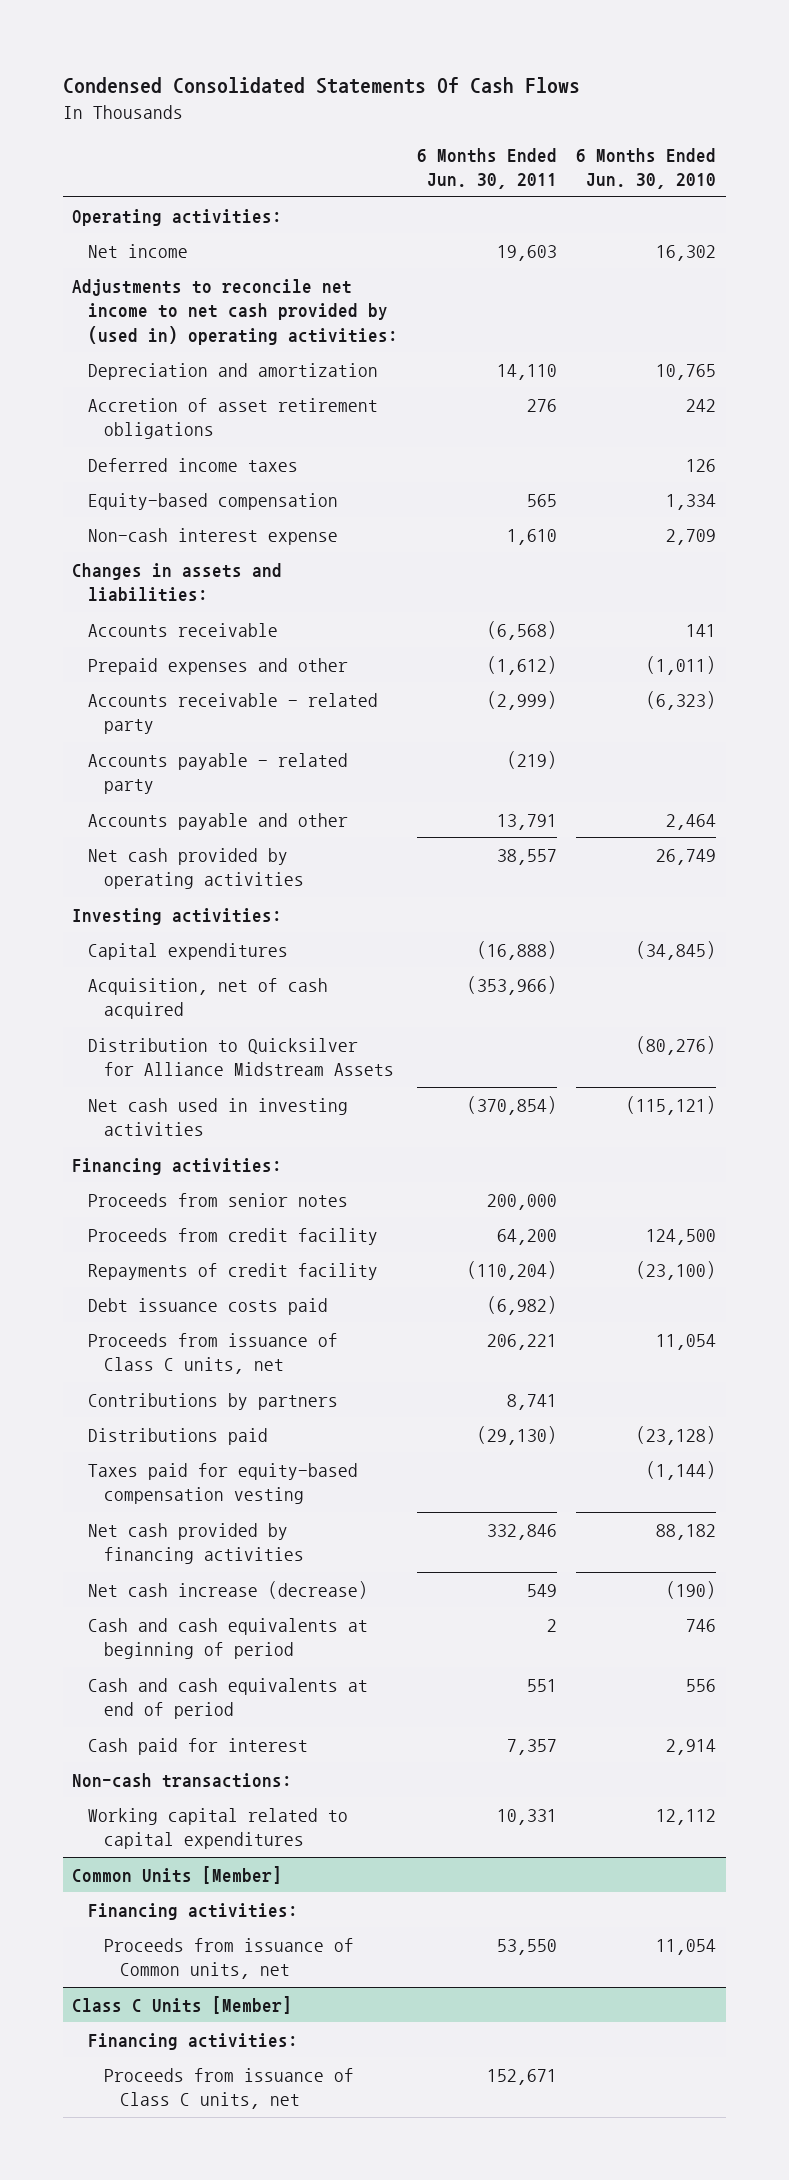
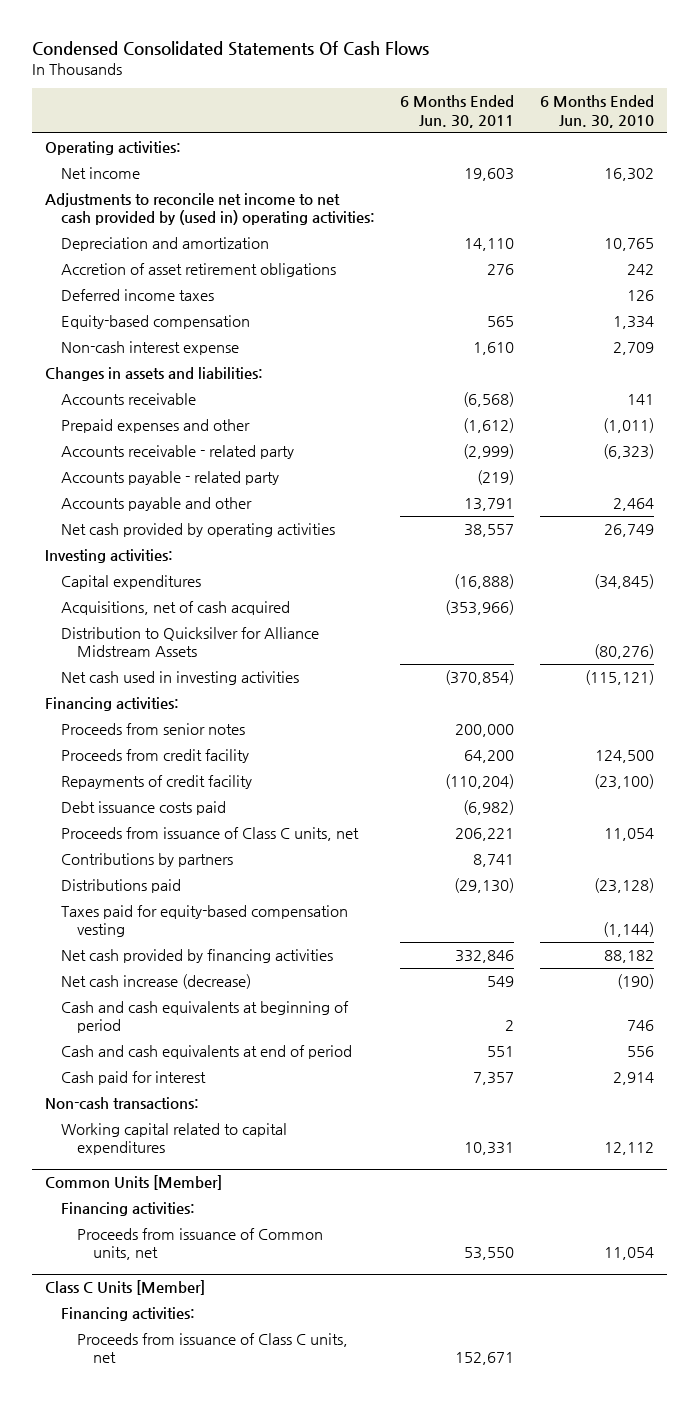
[87,977,328,1020] Acquisition, net of cash acquired -> [60,601,290,616] Acquisitions, net of cash acquired

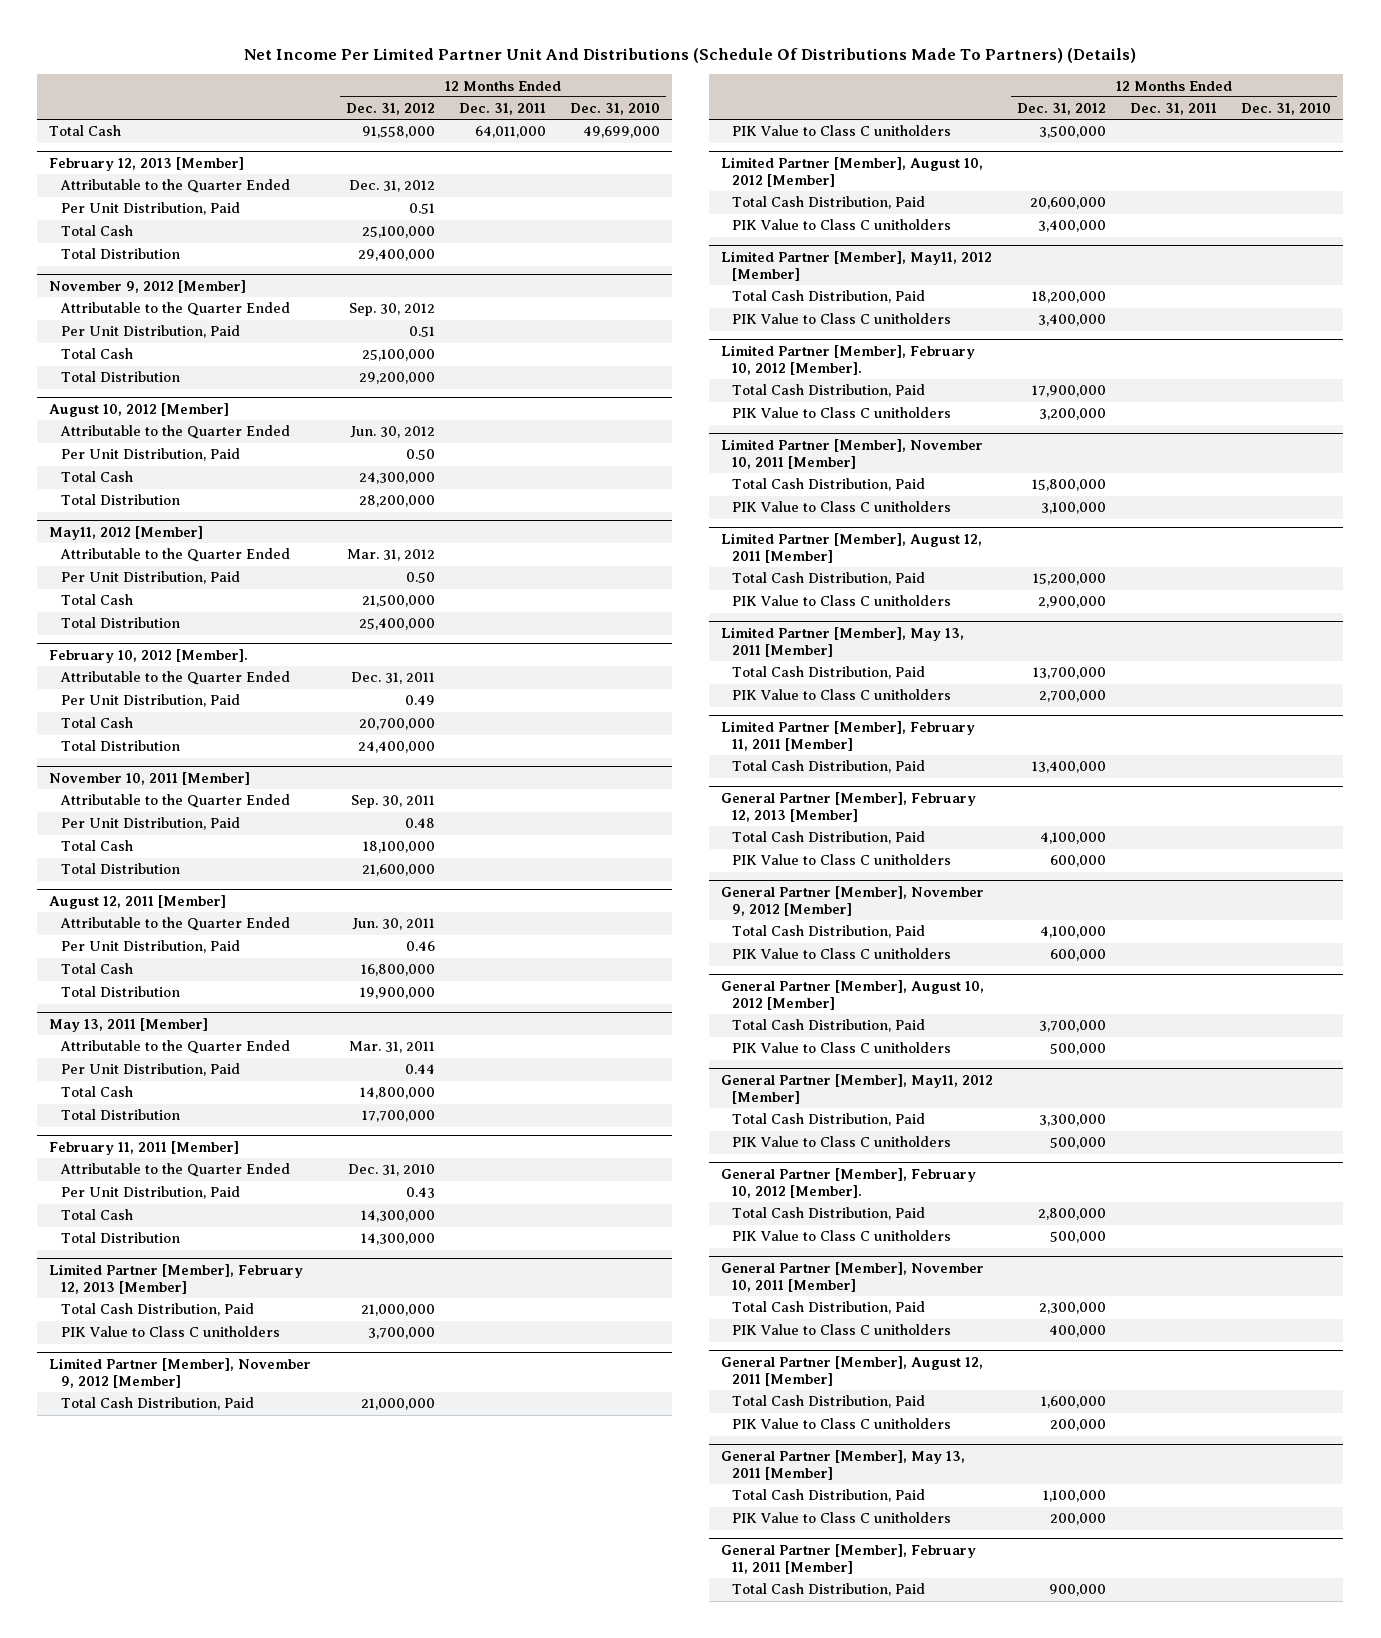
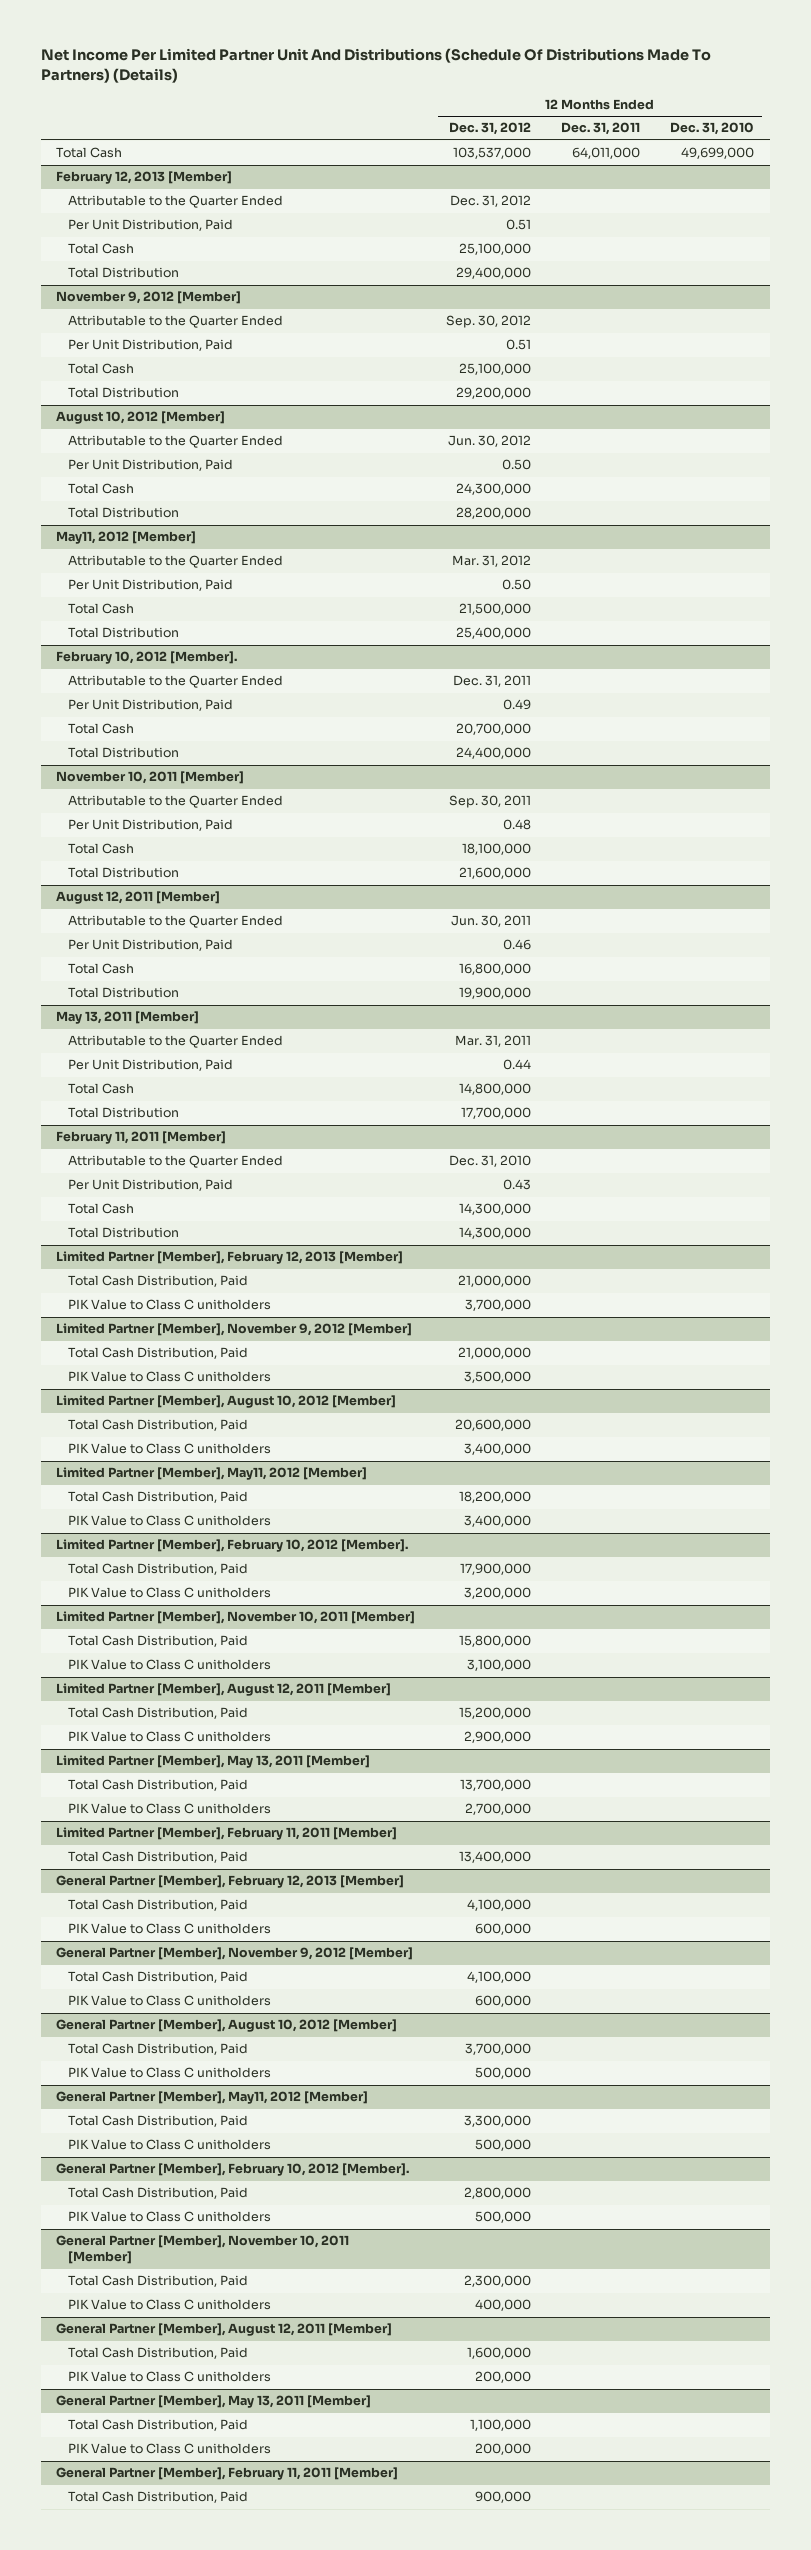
[361,126,435,139] 91,558,000 -> [452,147,531,160] 103,537,000

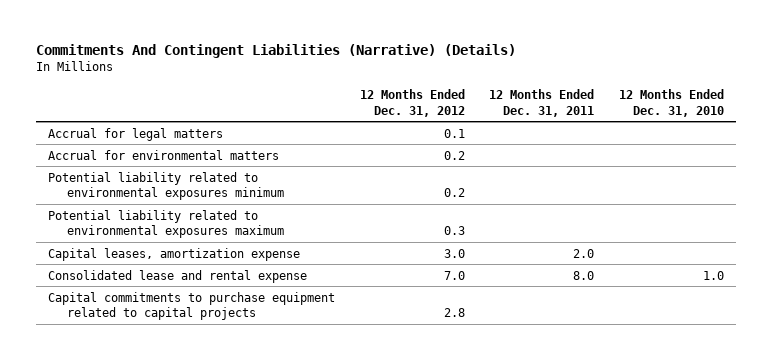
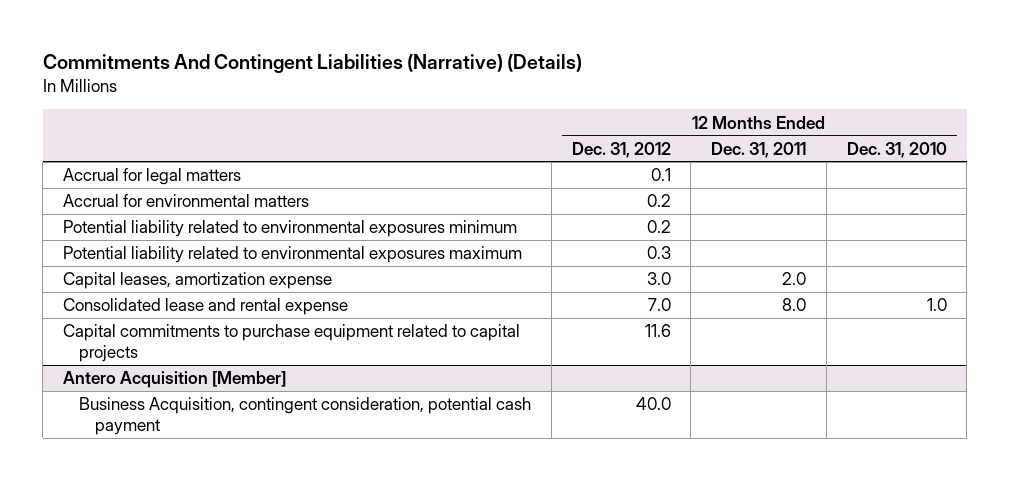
[443,308,465,318] 2.8 -> [644,324,671,338] 11.6
none -> [63,371,287,389] Antero Acquisition [Member]
none -> [79,397,532,435] Business Acquisition, contingent consideration, potential cash payment

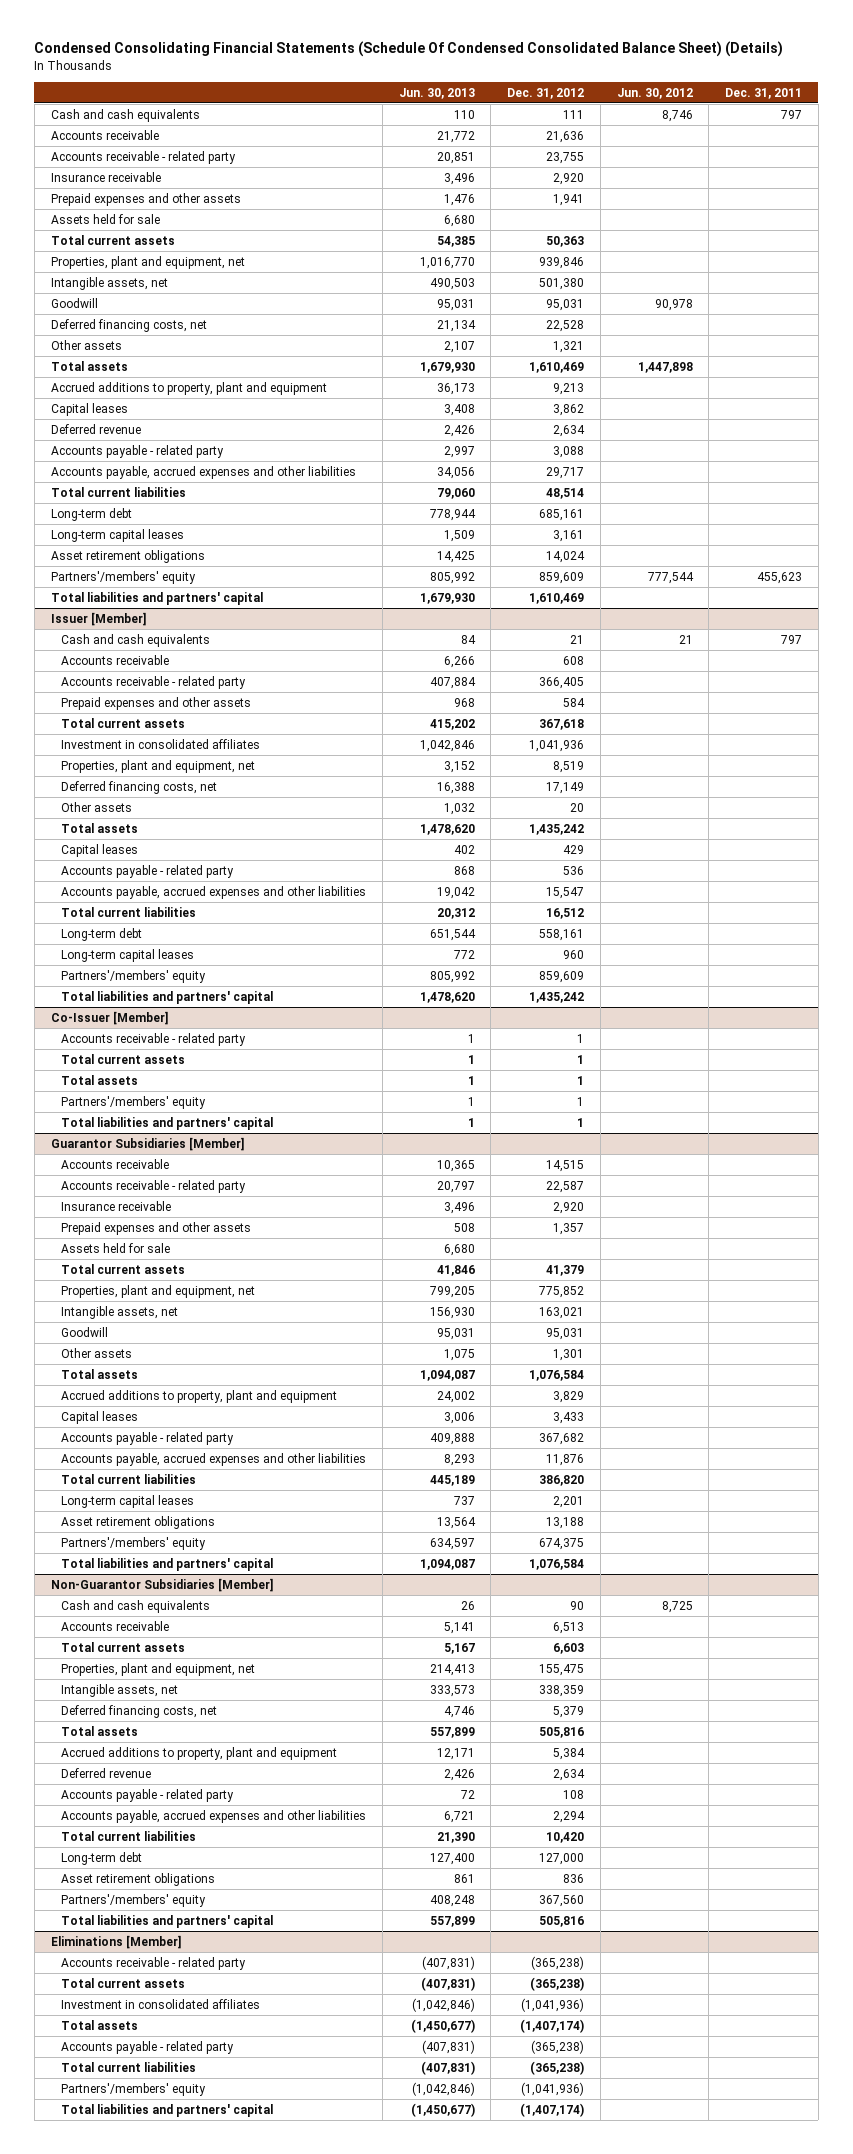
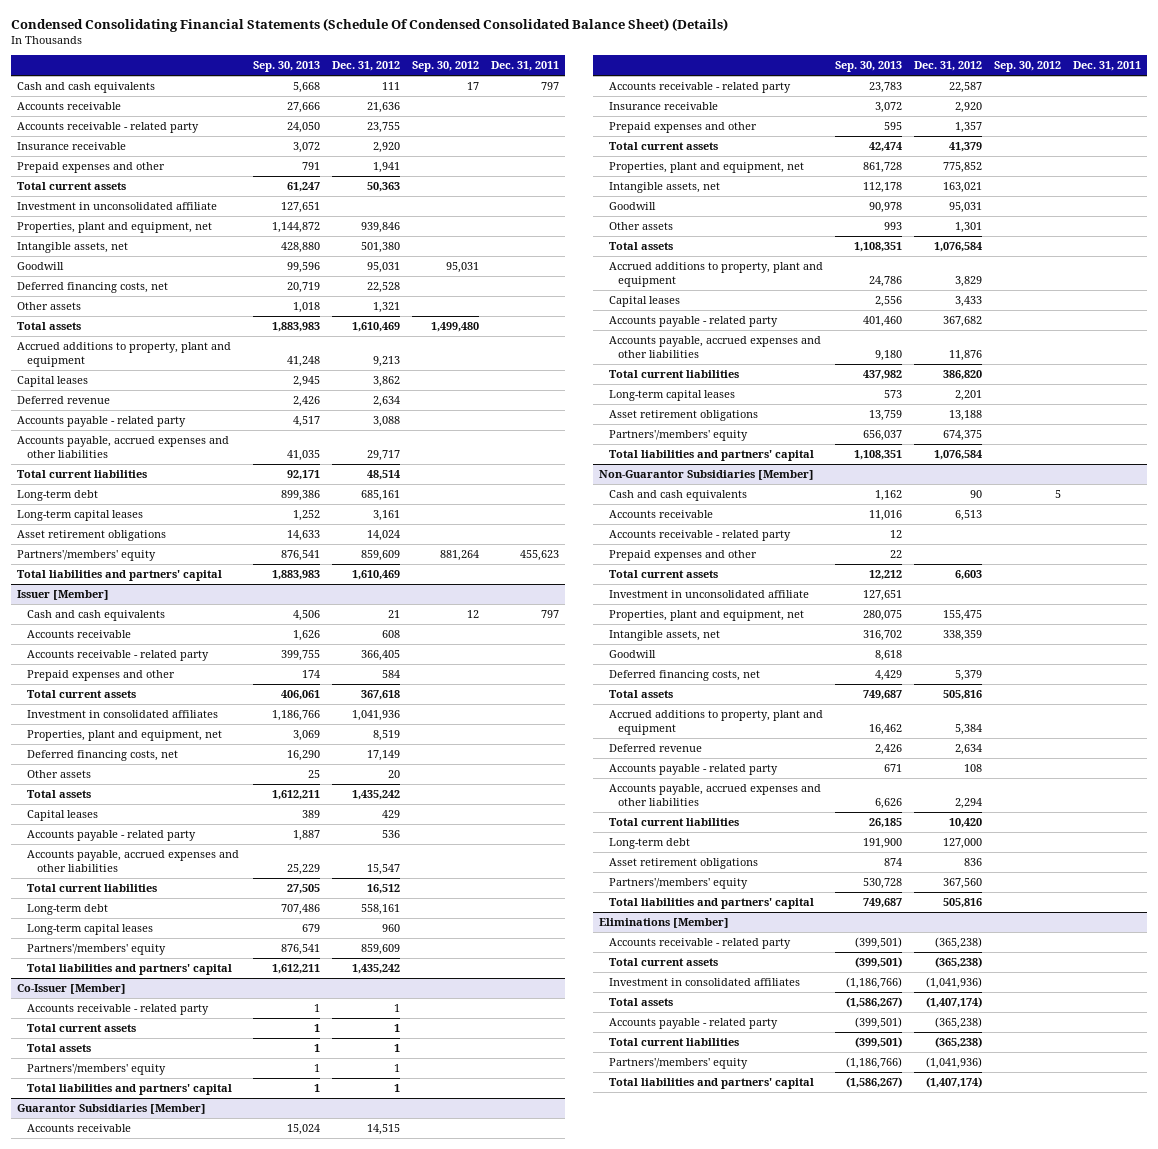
[398,87,475,99] Jun. 30, 2013 -> none
[616,87,693,99] Jun. 30, 2012 -> none
none -> [252,61,320,73] Sep. 30, 2013
none -> [412,61,480,73] Sep. 30, 2012
[50,213,160,224] Assets held for sale -> none
[50,192,241,206] Prepaid expenses and other assets -> [17,162,166,174] Prepaid expenses and other
none -> [17,202,218,211] Investment in unconsolidated affiliate
[61,696,252,710] Prepaid expenses and other assets -> [26,670,175,682] Prepaid expenses and other
[61,1242,171,1253] Assets held for sale -> none
[61,1221,252,1235] Prepaid expenses and other assets -> [608,122,757,134] Prepaid expenses and other
none -> [608,530,791,542] Accounts receivable - related party
none -> [608,550,757,562] Prepaid expenses and other
none -> [608,590,809,599] Investment in unconsolidated affiliate
none -> [608,650,656,659] Goodwill

